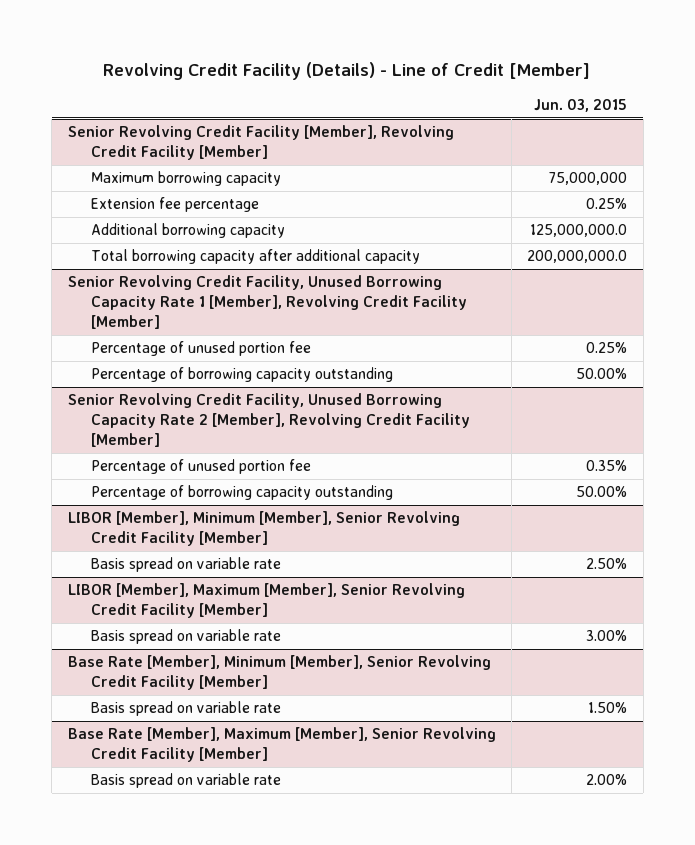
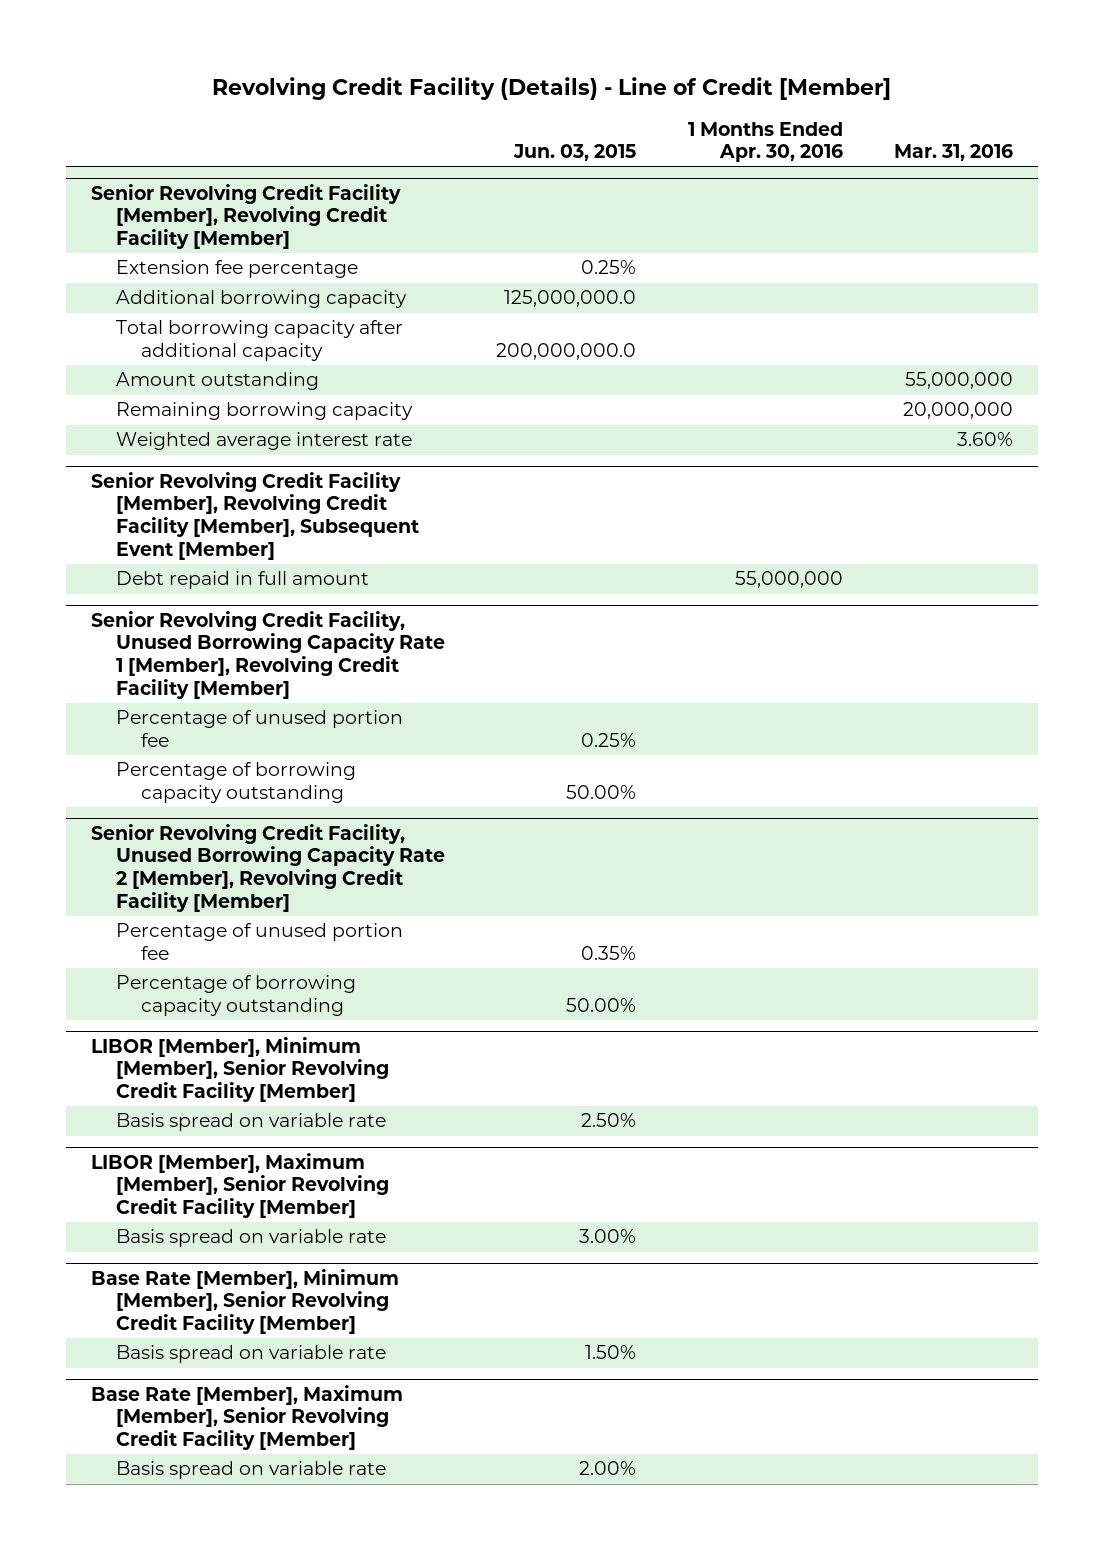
none -> [687,121,843,163] 1 Months Ended Apr. 30, 2016
none -> [893,144,1013,162] Mar. 31, 2016
[90,171,281,187] Maximum borrowing capacity -> none
none -> [116,372,320,391] Amount outstanding
none -> [116,402,414,421] Remaining borrowing capacity
none -> [116,432,413,451] Weighted average interest rate
none -> [91,471,420,560] Senior Revolving Credit Facility [Member], Revolving Credit Facility [Member], Subsequent Event [Member]
none -> [116,571,370,590] Debt repaid in full amount

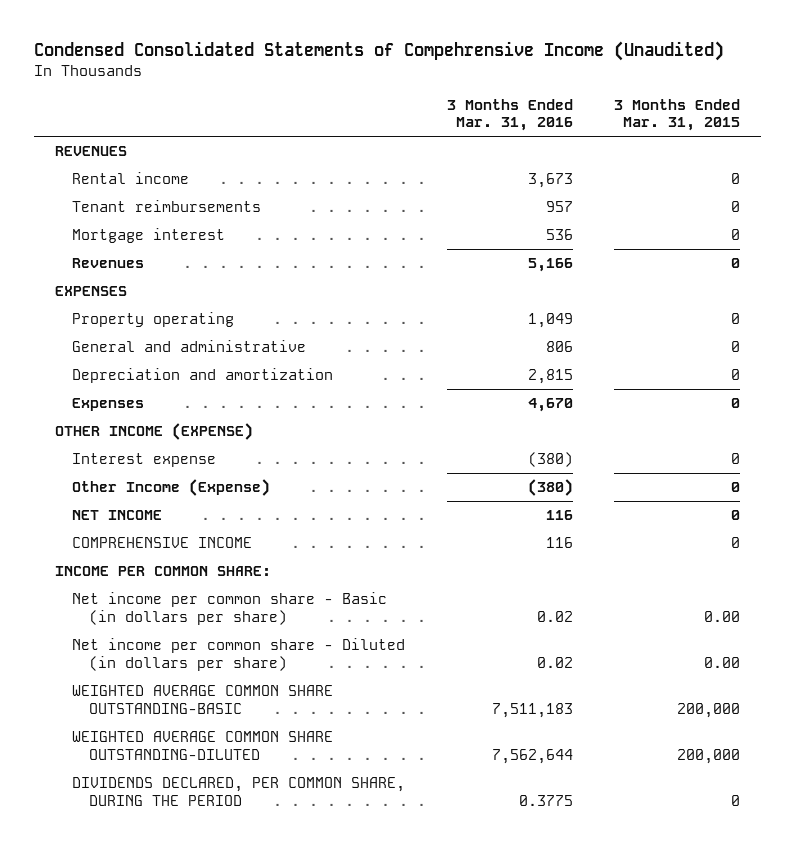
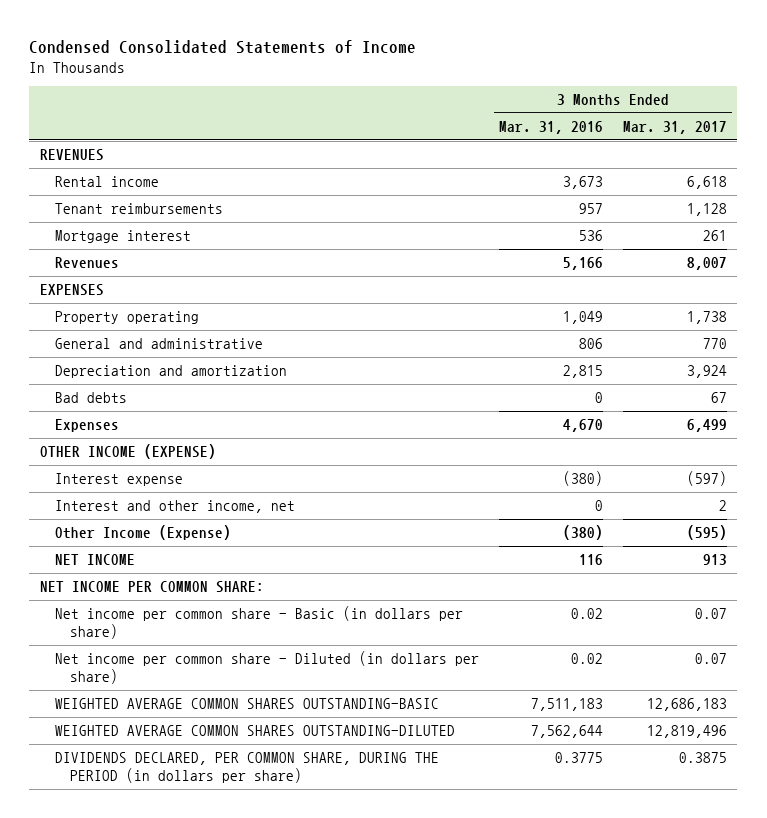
[33,41,724,62] Condensed Consolidated Statements of Compehrensive Income (Unaudited) -> [29,39,417,54] Condensed Consolidated Statements of Income
[614,98,741,132] 3 Months Ended Mar. 31, 2015 -> none
none -> [623,120,728,134] Mar. 31, 2017
none -> [54,392,127,404] Bad debts
none -> [54,500,295,514] Interest and other income, net
[71,537,252,549] COMPREHENSIVE INCOME -> none
[54,566,271,577] INCOME PER COMMON SHARE: -> [39,581,264,594] NET INCOME PER COMMON SHARE:
[71,685,333,714] WEIGHTED AVERAGE COMMON SHARE OUTSTANDING-BASIC -> [54,698,439,710] WEIGHTED AVERAGE COMMON SHARES OUTSTANDING-BASIC
[71,731,333,760] WEIGHTED AVERAGE COMMON SHARE OUTSTANDING-DILUTED -> [54,725,455,737] WEIGHTED AVERAGE COMMON SHARES OUTSTANDING-DILUTED
[71,777,405,806] DIVIDENDS DECLARED, PER COMMON SHARE, DURING THE PERIOD -> [54,752,439,784] DIVIDENDS DECLARED, PER COMMON SHARE, DURING THE PERIOD (in dollars per share)

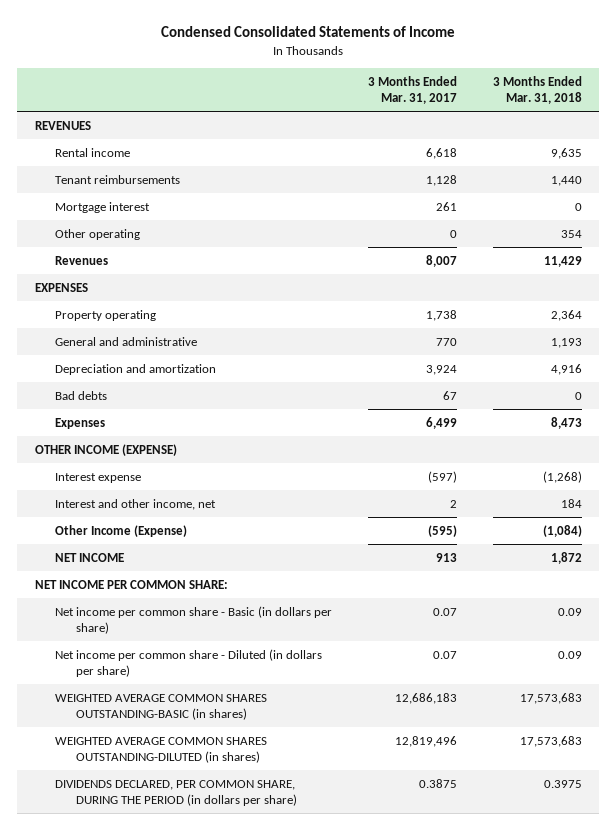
[498,120,603,134] Mar. 31, 2016 -> none
none -> [492,75,582,105] 3 Months Ended Mar. 31, 2018
none -> [55,228,141,240] Other operating
[54,698,439,710] WEIGHTED AVERAGE COMMON SHARES OUTSTANDING-BASIC -> [55,693,268,721] WEIGHTED AVERAGE COMMON SHARES OUTSTANDING-BASIC (in shares)
[54,725,455,737] WEIGHTED AVERAGE COMMON SHARES OUTSTANDING-DILUTED -> [55,736,268,764] WEIGHTED AVERAGE COMMON SHARES OUTSTANDING-DILUTED (in shares)

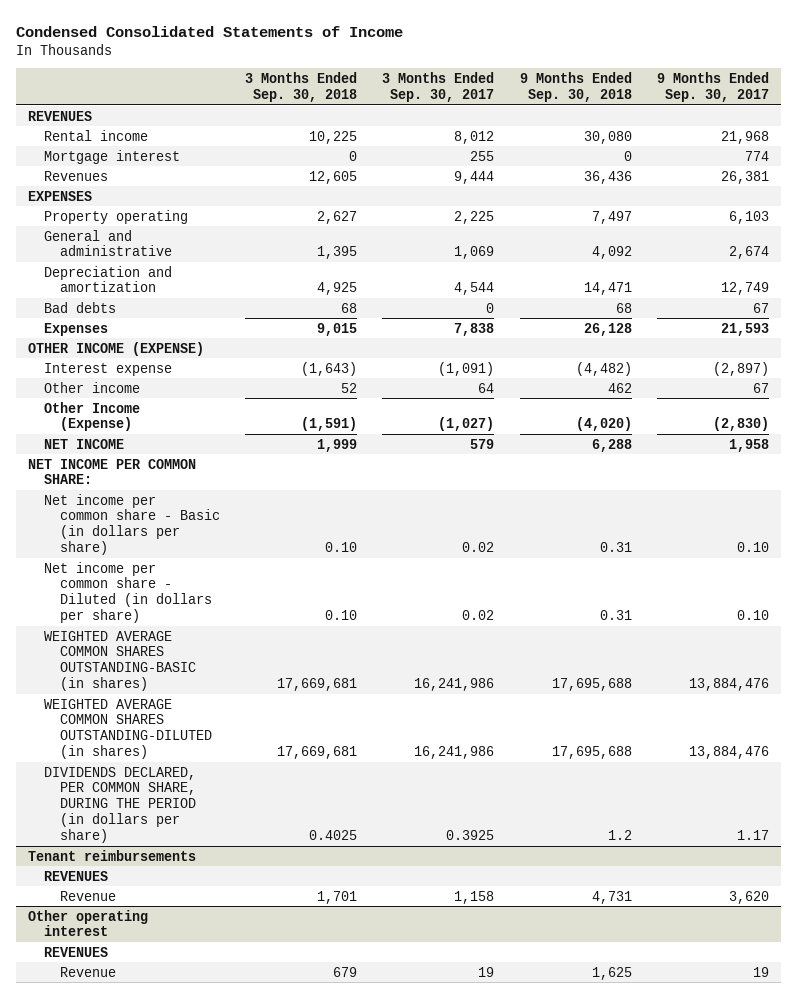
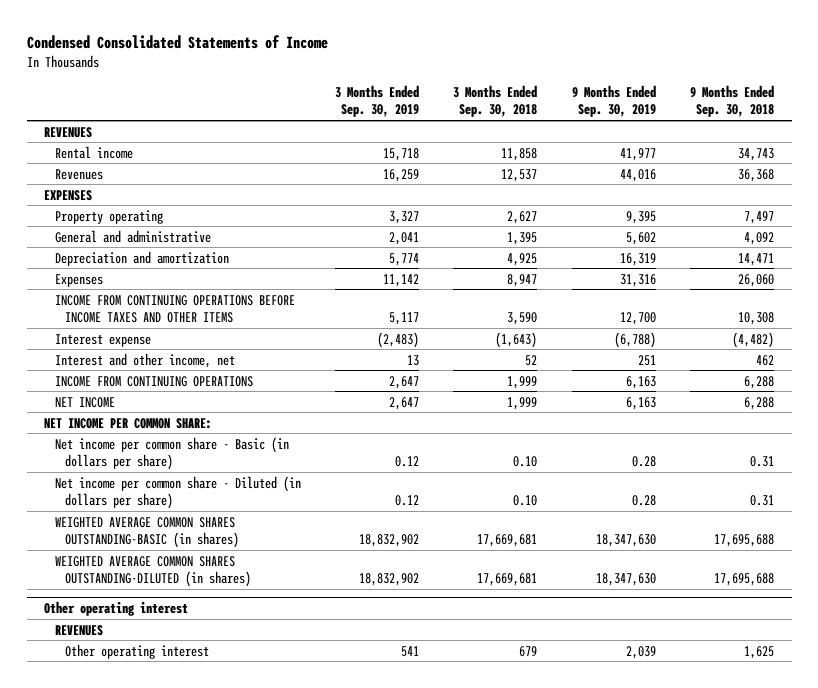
[382,71,495,102] 3 Months Ended Sep. 30, 2017 -> none
[656,71,769,102] 9 Months Ended Sep. 30, 2017 -> none
none -> [334,84,419,118] 3 Months Ended Sep. 30, 2019
none -> [571,84,656,118] 9 Months Ended Sep. 30, 2019
[44,149,181,164] Mortgage interest -> none
[309,130,358,144] 10,225 -> [501,147,538,161] 11,858
[583,130,632,144] 30,080 -> [738,147,775,161] 34,743
[309,170,358,184] 12,605 -> [501,168,538,182] 12,537
[583,170,632,184] 36,436 -> [738,168,775,182] 36,368
[44,301,117,313] Bad debts -> none
[28,341,205,356] OTHER INCOME (EXPENSE) -> none
[317,322,358,336] 9,015 -> [507,273,538,287] 8,947
[583,322,632,336] 26,128 -> [738,273,775,287] 26,060
none -> [54,294,295,324] INCOME FROM CONTINUING OPERATIONS BEFORE INCOME TAXES AND OTHER ITEMS
[44,401,141,432] Other Income (Expense) -> none
[44,381,141,393] Other income -> [54,352,235,368] Interest and other income, net
none -> [54,375,253,387] INCOME FROM CONTINUING OPERATIONS
[44,766,197,843] DIVIDENDS DECLARED, PER COMMON SHARE, DURING THE PERIOD (in dollars per share) -> none
[28,849,197,861] Tenant reimbursements -> none
[44,870,109,881] REVENUES -> none
[60,890,117,901] Revenue -> none
[60,966,117,977] Revenue -> [65,643,210,659] Other operating interest

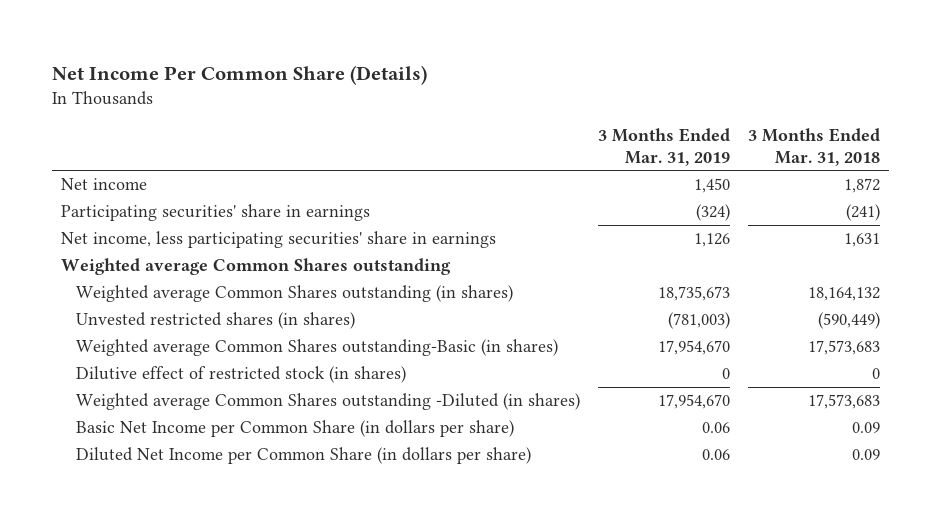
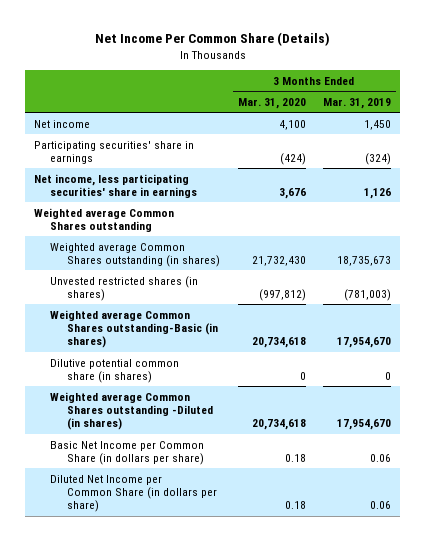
[748,127,881,166] 3 Months Ended Mar. 31, 2018 -> none
none -> [237,97,306,109] Mar. 31, 2020
[76,366,407,384] Dilutive effect of restricted stock (in shares) -> [50,358,180,383] Dilutive potential common share (in shares)

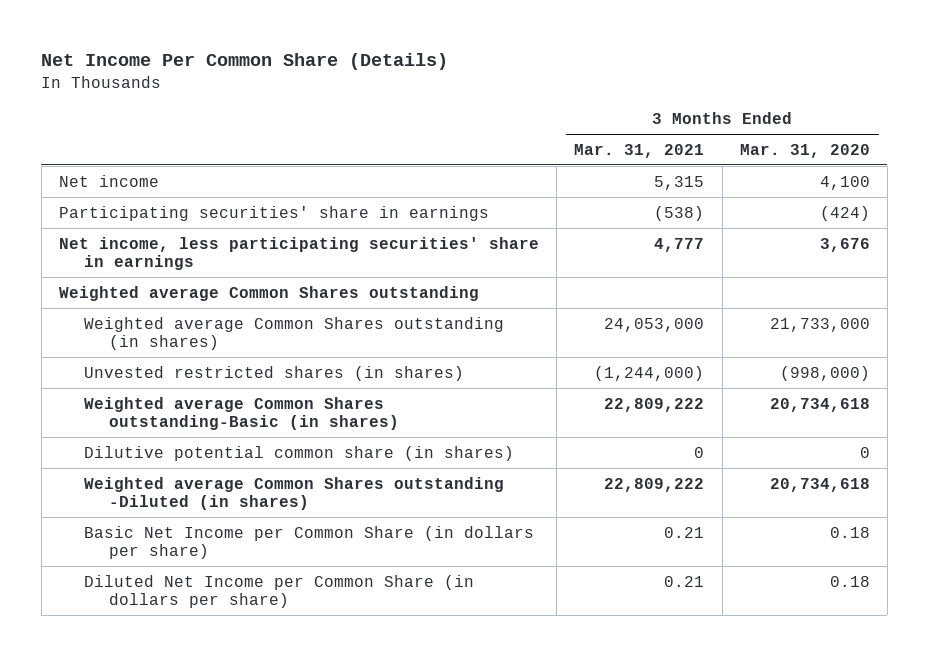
[323,97,392,109] Mar. 31, 2019 -> none
none -> [574,143,705,158] Mar. 31, 2021
[251,255,306,266] 21,732,430 -> [769,317,870,332] 21,733,000
[258,288,306,301] (997,812) -> [779,365,870,381] (998,000)

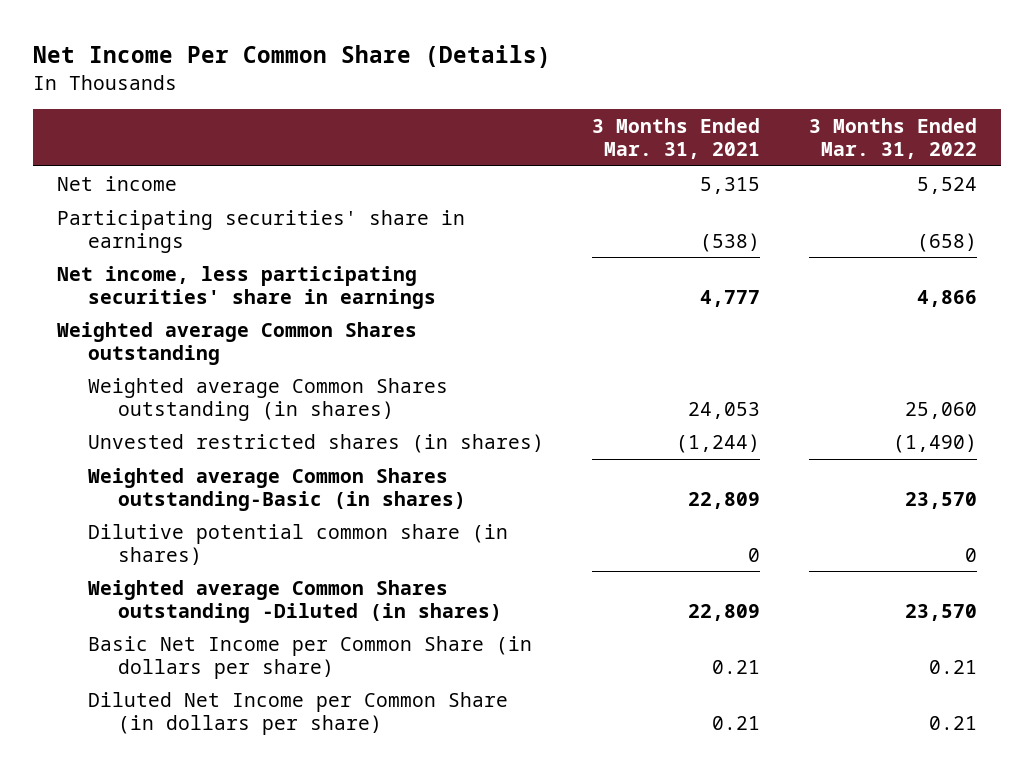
[739,143,870,158] Mar. 31, 2020 -> none
none -> [808,118,977,159] 3 Months Ended Mar. 31, 2022
[604,317,705,332] 24,053,000 -> [688,401,761,419] 24,053
[594,365,705,381] (1,244,000) -> [676,433,761,453] (1,244)
[604,397,705,412] 22,809,222 -> [688,491,761,509] 22,809
[604,477,705,492] 22,809,222 -> [688,603,761,621] 22,809

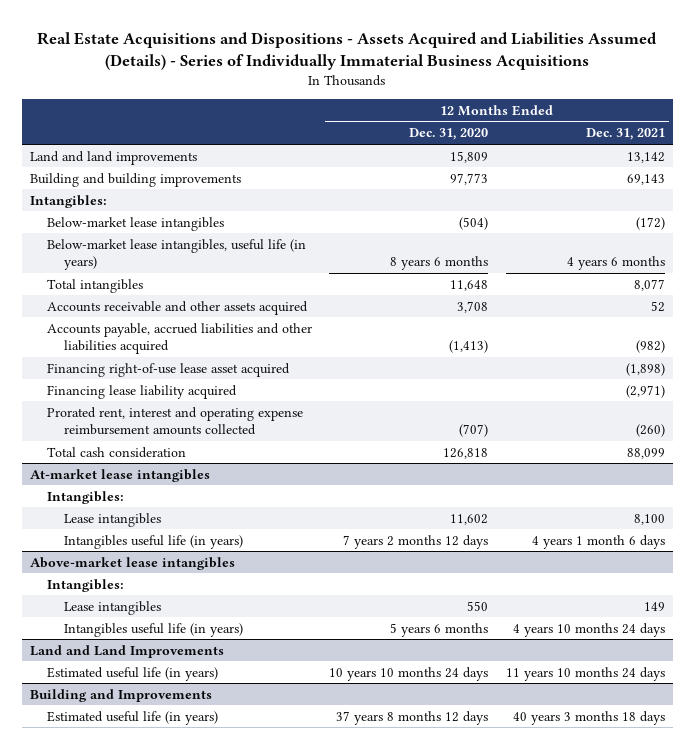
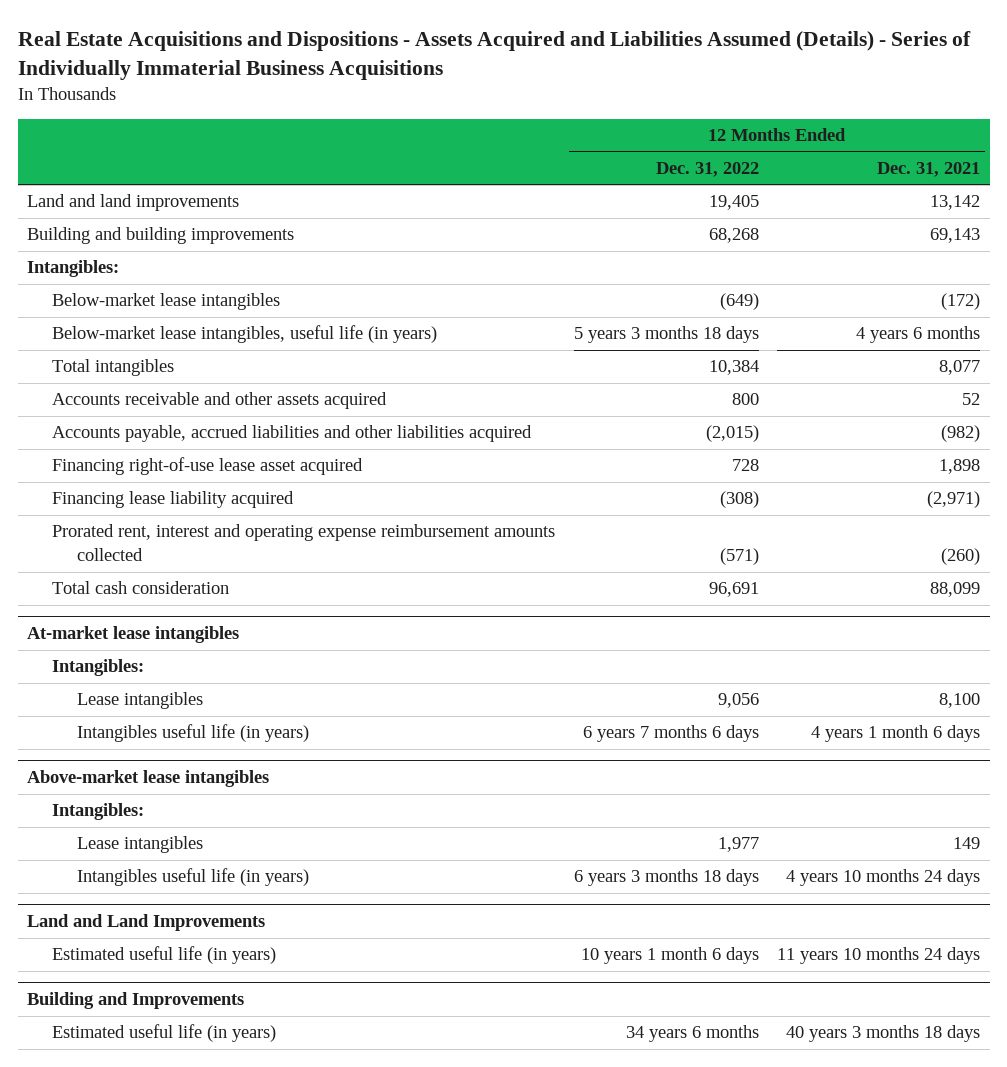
[409,128,489,141] Dec. 31, 2020 -> none
none -> [655,161,759,177] Dec. 31, 2022
[625,362,665,376] (1,898) -> [939,459,981,475] 1,898

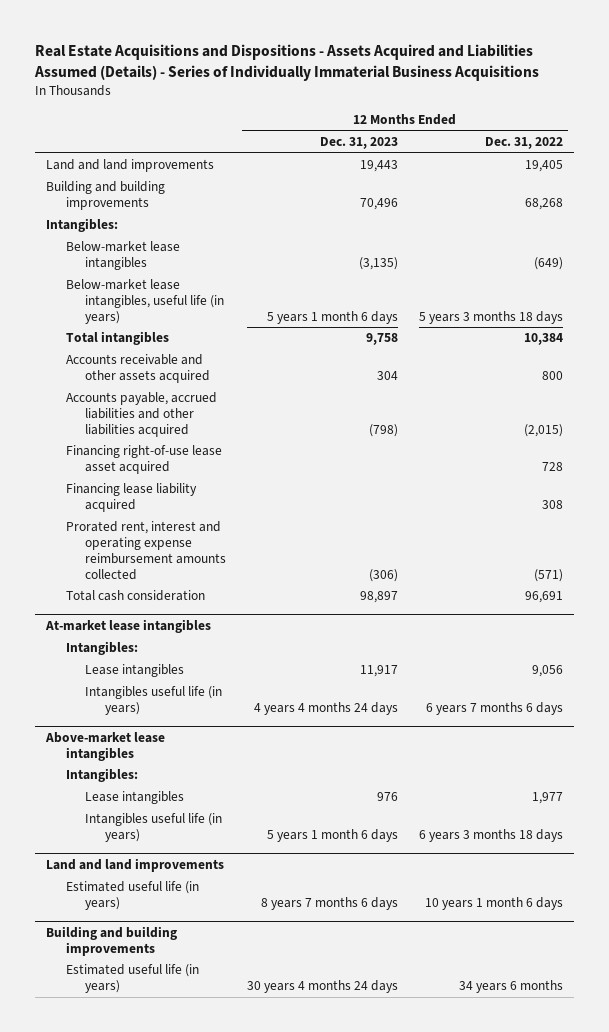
[877,161,981,177] Dec. 31, 2021 -> none
none -> [320,137,399,150] Dec. 31, 2023
[719,491,759,509] (308) -> [542,500,564,510] 308
[26,914,265,932] Land and Land Improvements -> [45,858,224,873] Land and land improvements
[26,992,244,1010] Building and Improvements -> [45,926,177,956] Building and building improvements

